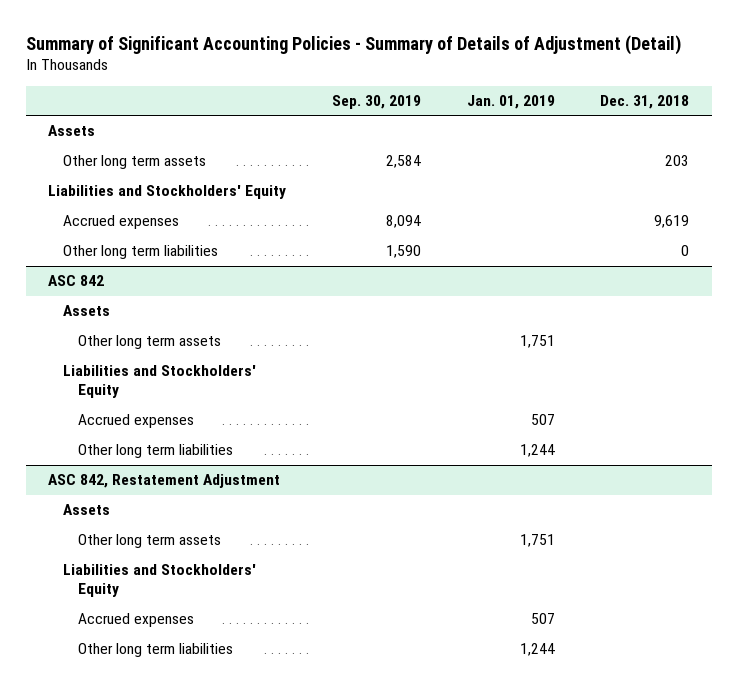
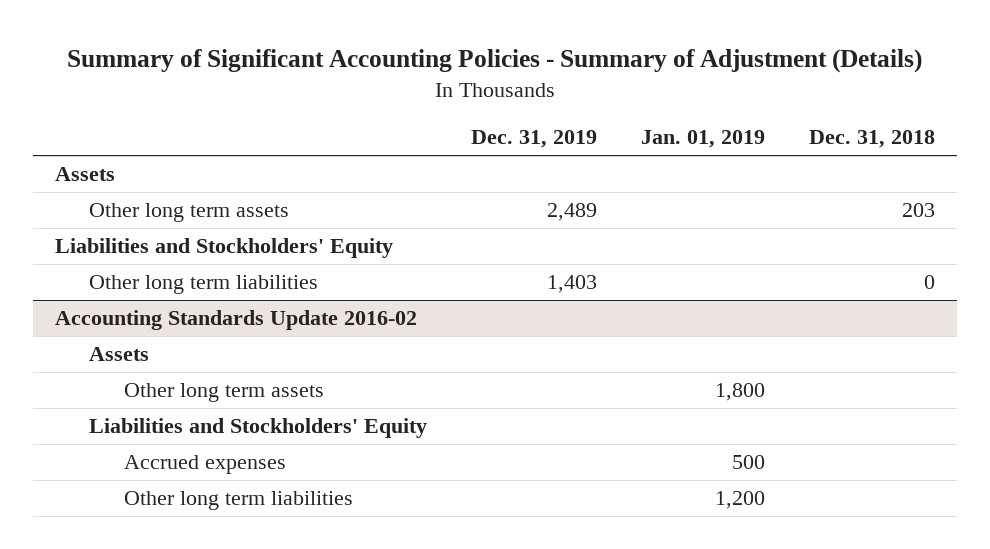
[25,34,681,55] Summary of Significant Accounting Policies - Summary of Details of Adjustment (Detail) -> [66,49,922,74] Summary of Significant Accounting Policies - Summary of Adjustment (Details)
[331,95,421,110] Sep. 30, 2019 -> none
none -> [471,130,598,149] Dec. 31, 2019
[63,215,180,230] Accrued expenses -> none
[63,305,111,317] Assets -> none
[77,335,221,350] Other long term assets -> none
[63,365,257,399] Liabilities and Stockholders' Equity -> none
[77,414,194,429] Accrued expenses -> none
[77,444,233,459] Other long term liabilities -> none
[48,474,281,489] ASC 842, Restatement Adjustment -> none
[48,275,105,287] ASC 842 -> [55,310,418,331] Accounting Standards Update 2016-02
[519,534,555,548] 1,751 -> [714,383,765,402] 1,800
[530,613,555,625] 507 -> [731,455,765,470] 500
[519,643,555,657] 1,244 -> [714,491,765,510] 1,200

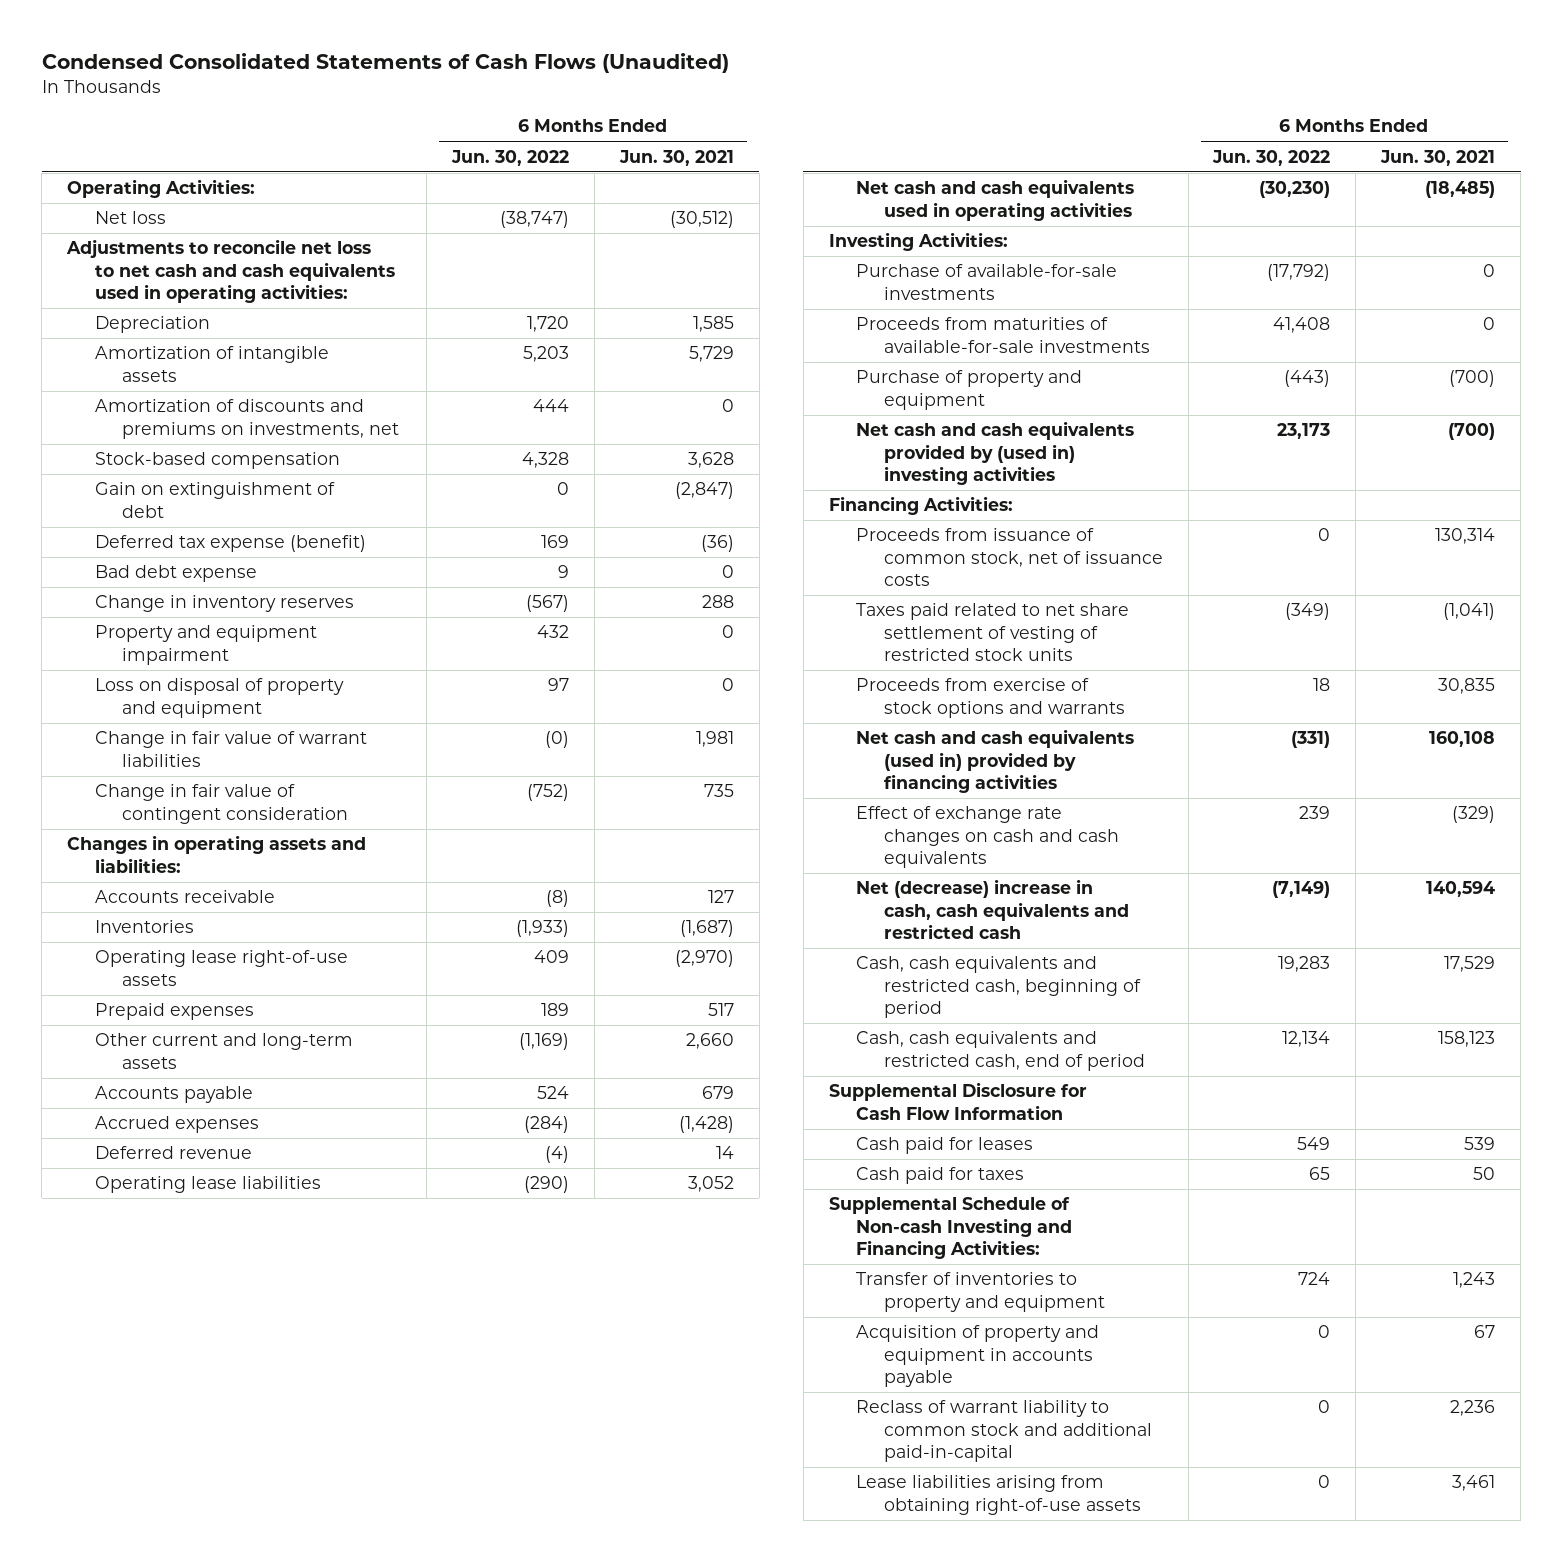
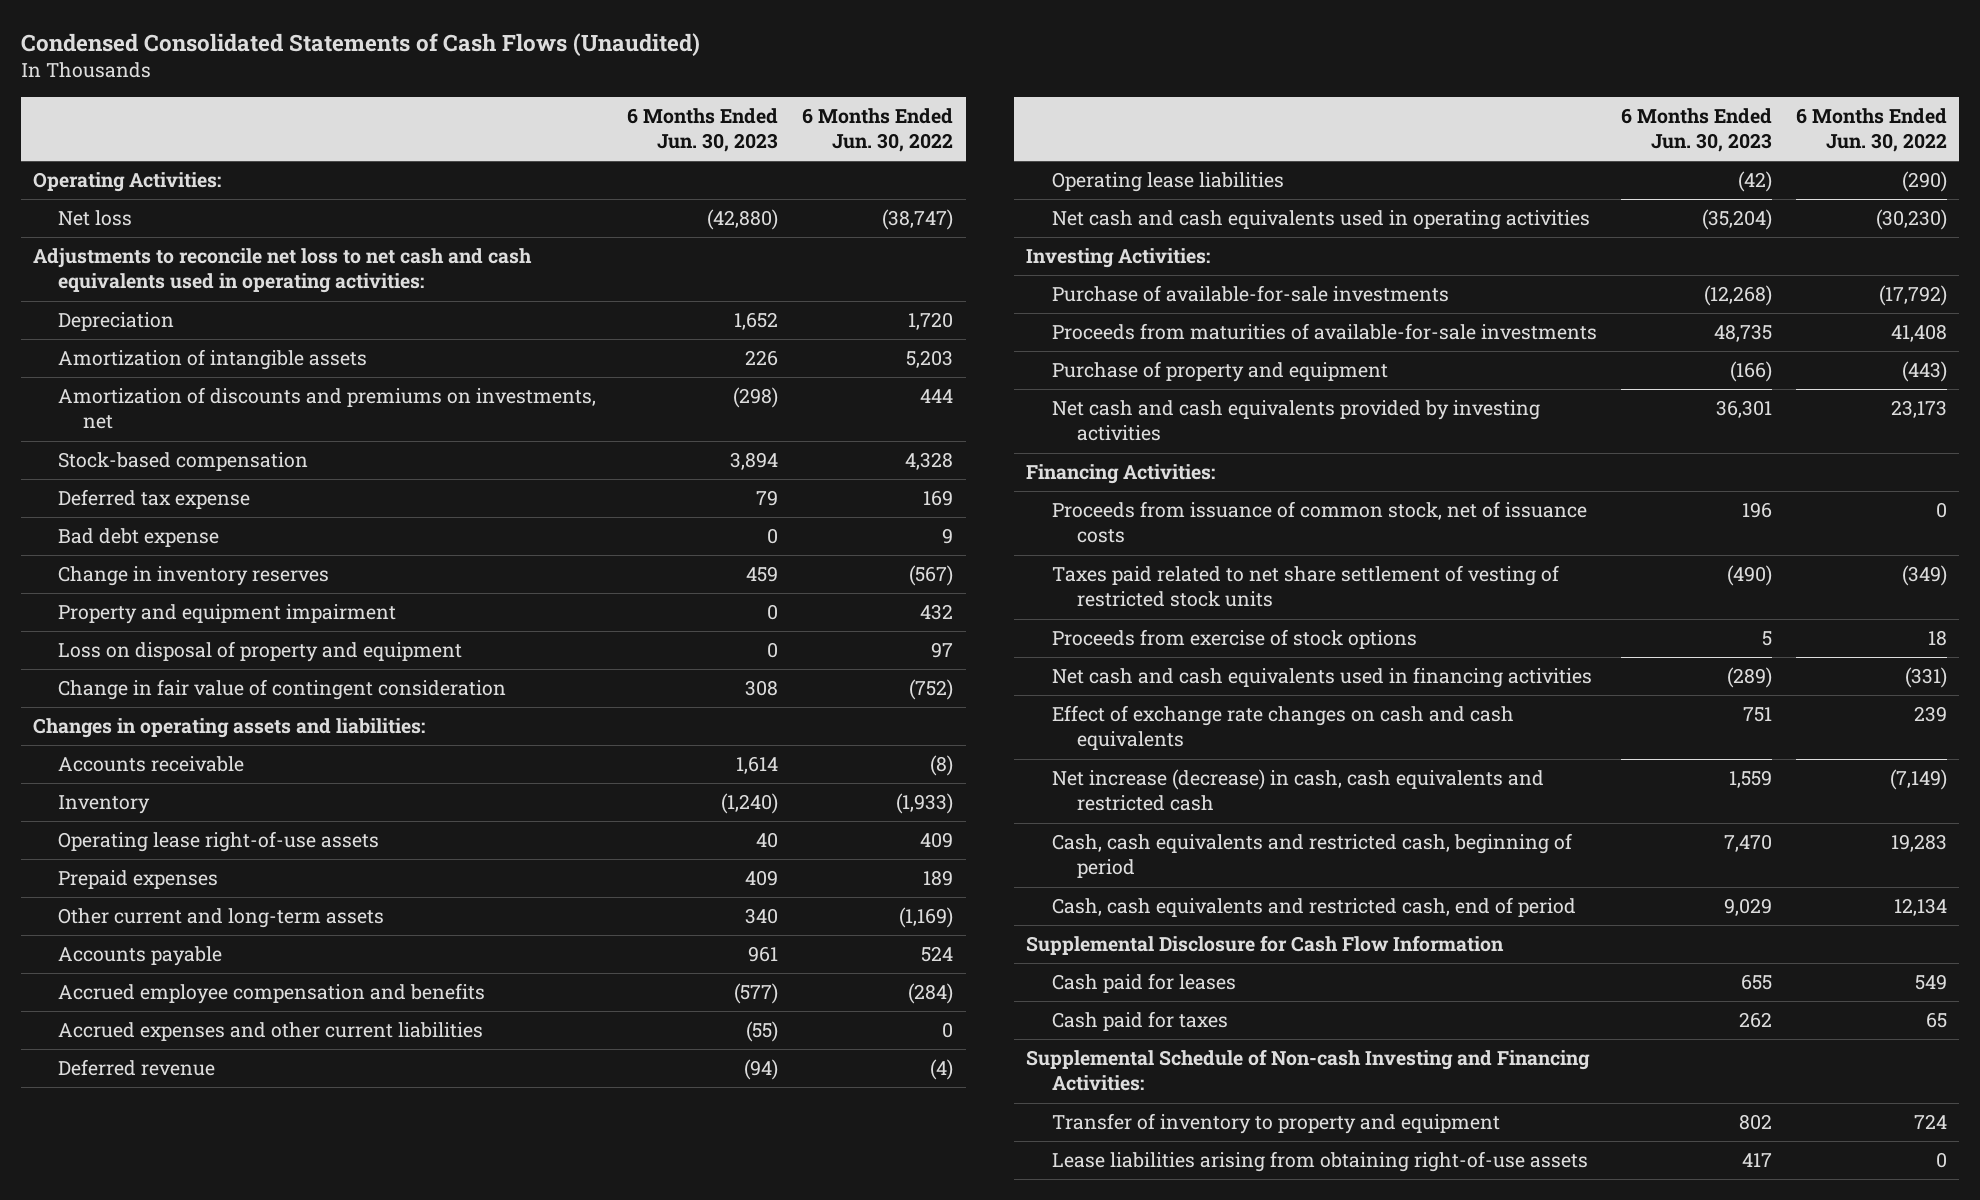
[618,149,734,166] Jun. 30, 2021 -> none
none -> [627,108,779,153] 6 Months Ended Jun. 30, 2023
[94,482,335,518] Gain on extinguishment of debt -> none
[94,535,366,553] Deferred tax expense (benefit) -> [58,489,251,510] Deferred tax expense
[94,731,367,767] Change in fair value of warrant liabilities -> none
[94,920,194,934] Inventories -> [58,795,151,815] Inventory
none -> [58,983,486,1005] Accrued employee compensation and benefits
[94,1116,259,1134] Accrued expenses -> [58,1022,484,1042] Accrued expenses and other current liabilities
[523,1116,569,1134] (284) -> [942,1022,954,1039] 0
[856,421,1135,486] Net cash and cash equivalents provided by (used in) investing activities -> [1051,400,1540,442] Net cash and cash equivalents provided by investing activities
[856,678,1125,718] Proceeds from exercise of stock options and warrants -> [1051,629,1417,650] Proceeds from exercise of stock options
[856,729,1135,794] Net cash and cash equivalents (used in) provided by financing activities -> [1051,667,1592,689] Net cash and cash equivalents used in financing activities
[856,879,1129,940] Net (decrease) increase in cash, cash equivalents and restricted cash -> [1051,769,1544,812] Net increase (decrease) in cash, cash equivalents and restricted cash
[856,1325,1100,1388] Acquisition of property and equipment in accounts payable -> none
[856,1400,1152,1463] Reclass of warrant liability to common stock and additional paid-in-capital -> none
[856,1272,1105,1312] Transfer of inventories to property and equipment -> [1051,1113,1500,1135] Transfer of inventory to property and equipment

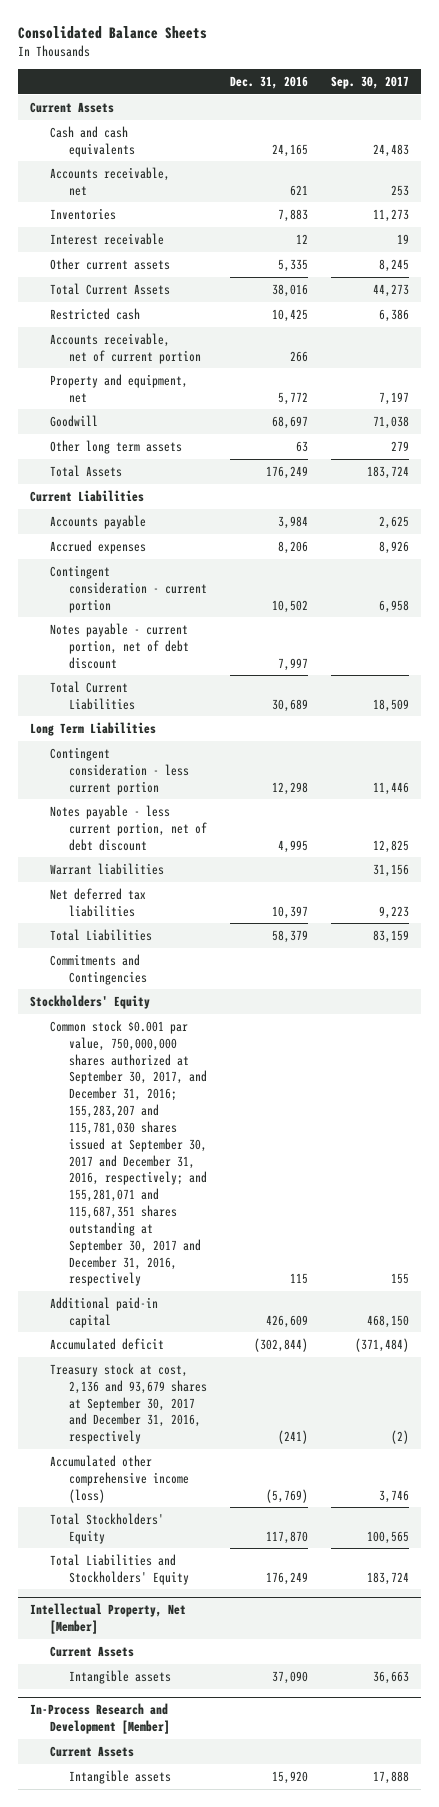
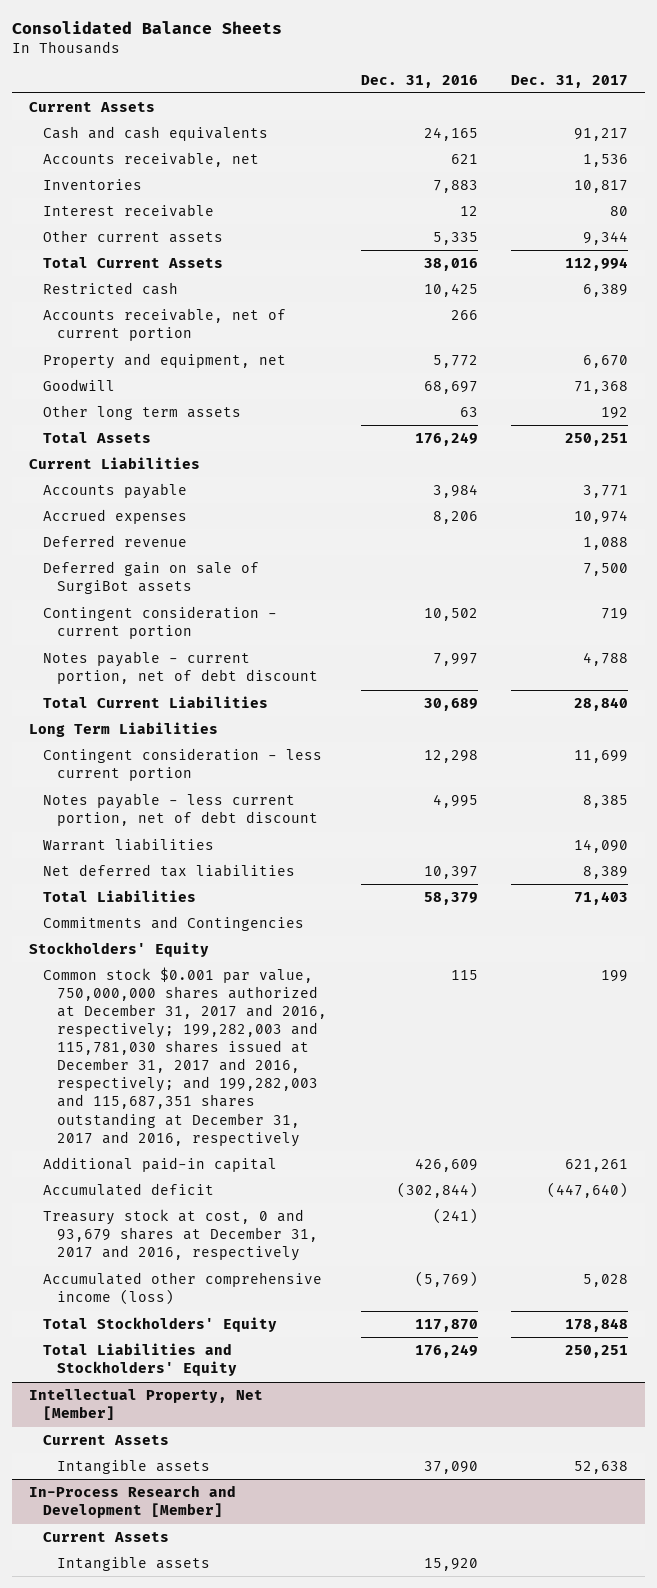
[331,76,410,90] Sep. 30, 2017 -> none
none -> [511,74,629,88] Dec. 31, 2017
none -> [42,535,187,548] Deferred revenue
none -> [42,561,259,595] Deferred gain on sale of SurgiBot assets
[49,1019,208,1287] Common stock $0.001 par value, 750,000,000 shares authorized at September 30, 2017, and December 31, 2016; 155,283,207 and 115,781,030 shares issued at September 30, 2017 and December 31, 2016, respectively; and 155,281,071 and 115,687,351 shares outstanding at September 30, 2017 and December 31, 2016, respectively -> [42,967,327,1147] Common stock $0.001 par value, 750,000,000 shares authorized at December 31, 2017 and 2016, respectively; 199,282,003 and 115,781,030 shares issued at December 31, 2017 and 2016, respectively; and 199,282,003 and 115,687,351 shares outstanding at December 31, 2017 and 2016, respectively
[49,1362,208,1445] Treasury stock at cost, 2,136 and 93,679 shares at September 30, 2017 and December 31, 2016, respectively -> [42,1209,318,1262] Treasury stock at cost, 0 and 93,679 shares at December 31, 2017 and 2016, respectively

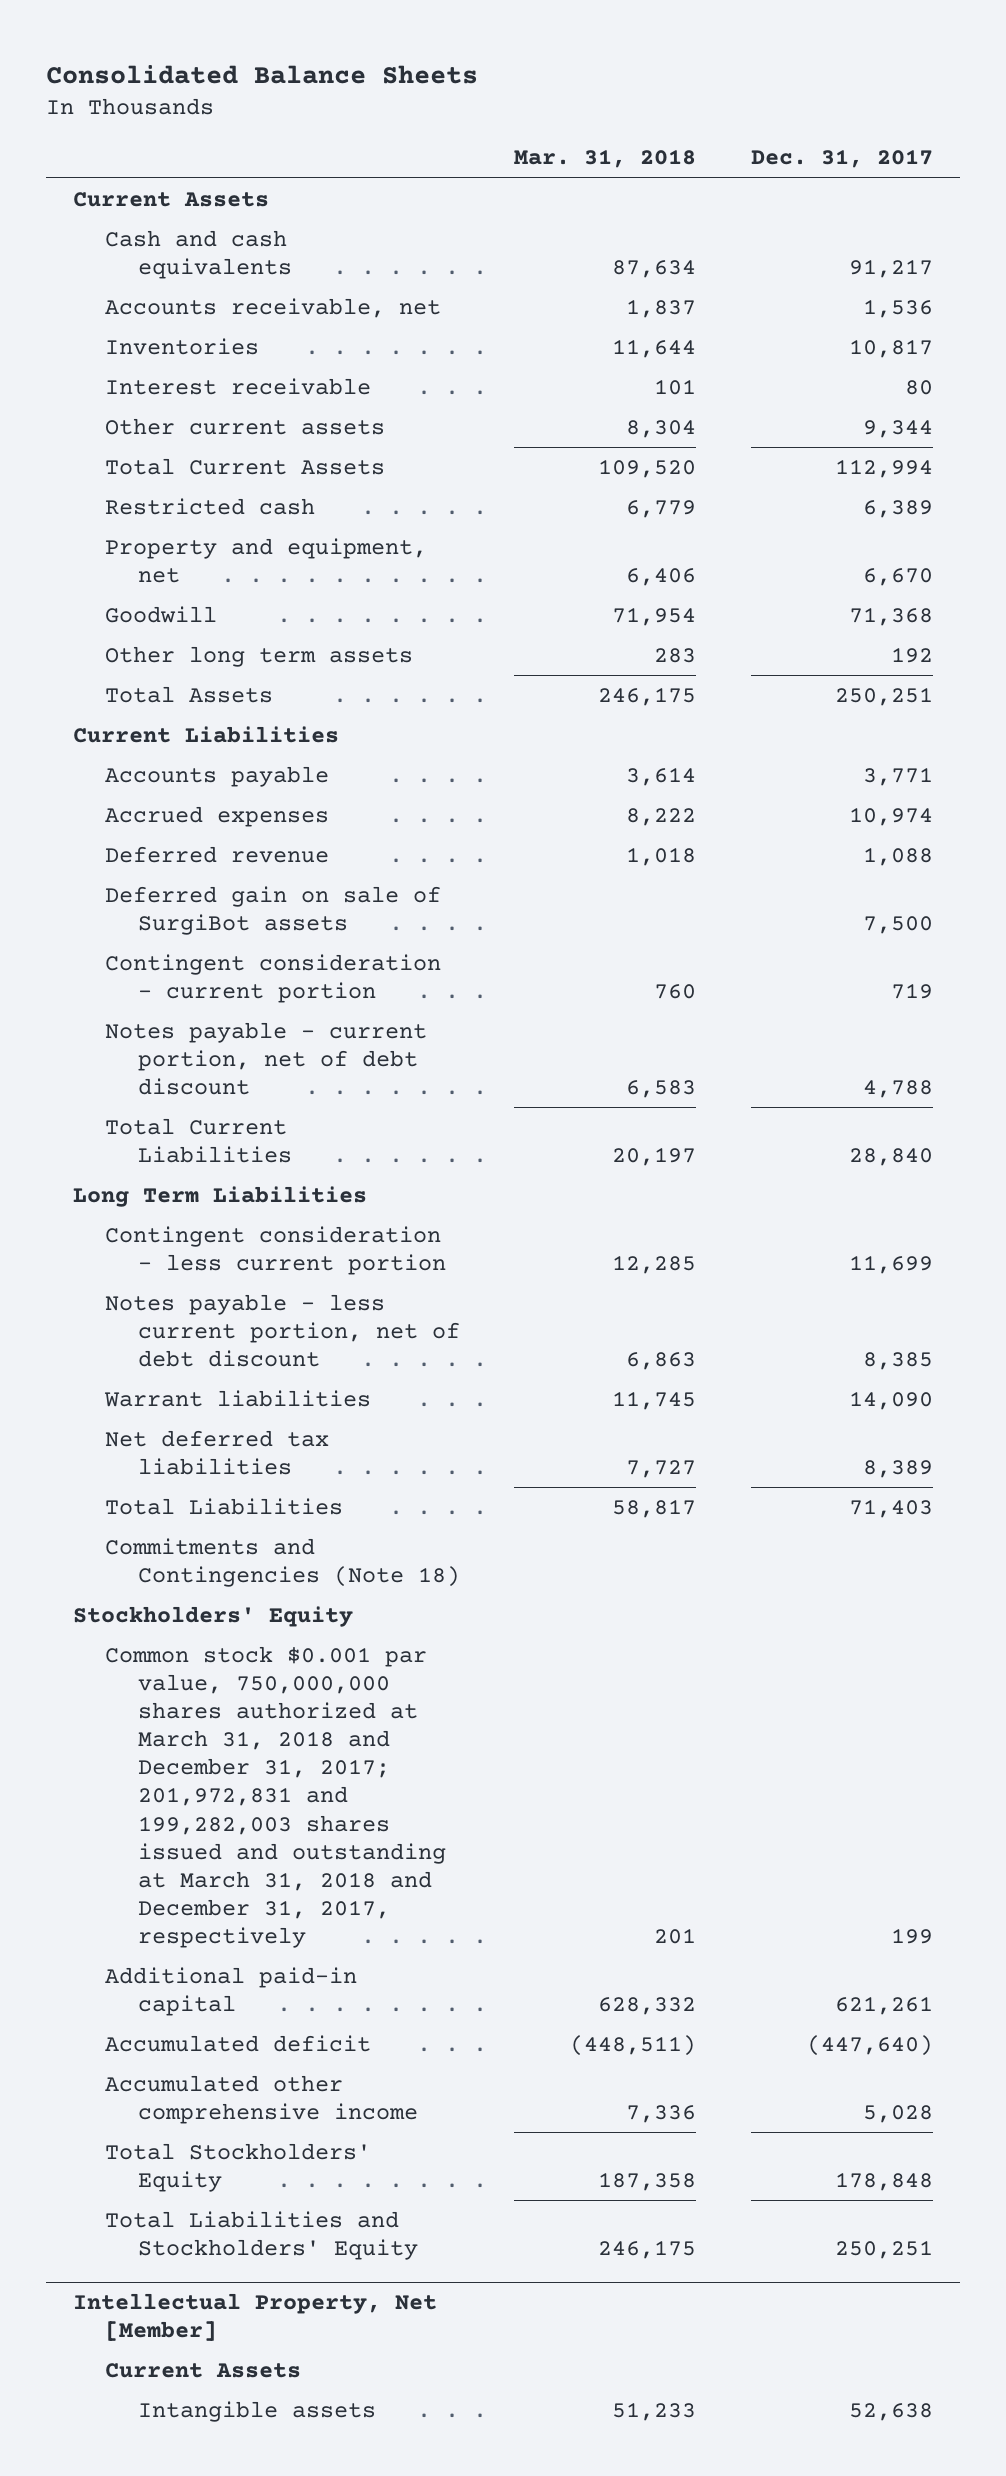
[360,74,478,88] Dec. 31, 2016 -> none
none -> [514,149,697,169] Mar. 31, 2018
[42,308,286,342] Accounts receivable, net of current portion -> none
[42,916,304,932] Commitments and Contingencies -> [105,1537,460,1587] Commitments and Contingencies (Note 18)
[42,967,327,1147] Common stock $0.001 par value, 750,000,000 shares authorized at December 31, 2017 and 2016, respectively; 199,282,003 and 115,781,030 shares issued at December 31, 2017 and 2016, respectively; and 199,282,003 and 115,687,351 shares outstanding at December 31, 2017 and 2016, respectively -> [105,1645,446,1949] Common stock $0.001 par value, 750,000,000 shares authorized at March 31, 2018 and December 31, 2017; 201,972,831 and 199,282,003 shares issued and outstanding at March 31, 2018 and December 31, 2017, respectively
[42,1209,318,1262] Treasury stock at cost, 0 and 93,679 shares at December 31, 2017 and 2016, respectively -> none
[42,1272,322,1306] Accumulated other comprehensive income (loss) -> [105,2074,418,2124] Accumulated other comprehensive income
[28,1485,236,1519] In-Process Research and Development [Member] -> none
[42,1532,169,1543] Current Assets -> none
[56,1556,210,1572] Intangible assets -> none

